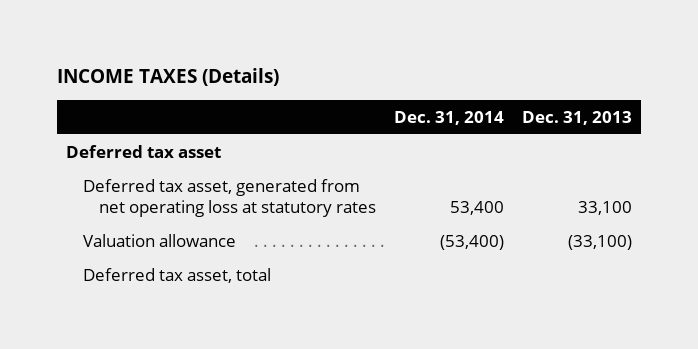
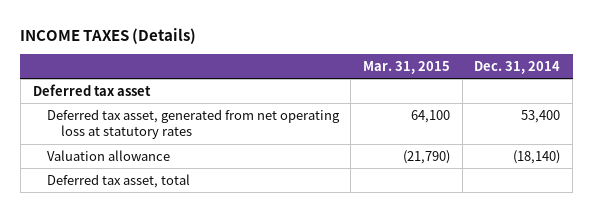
[521,110,632,125] Dec. 31, 2013 -> none
none -> [363,60,451,74] Mar. 31, 2015
[439,234,504,250] (53,400) -> [513,149,561,164] (18,140)

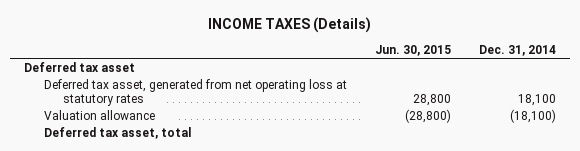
[363,60,451,74] Mar. 31, 2015 -> none
none -> [374,44,451,56] Jun. 30, 2015
[521,109,561,123] 53,400 -> [518,94,557,107] 18,100
[513,149,561,164] (18,140) -> [510,108,557,123] (18,100)

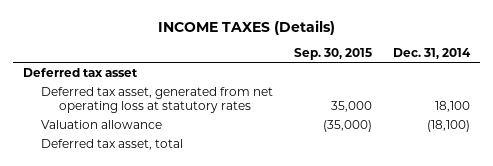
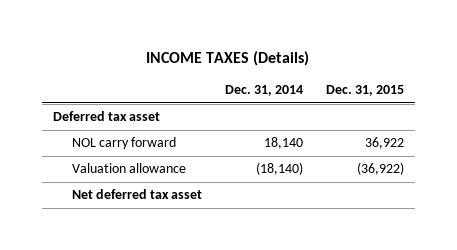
[293,48,372,61] Sep. 30, 2015 -> none
none -> [325,85,404,97] Dec. 31, 2015
[41,86,274,114] Deferred tax asset, generated from net operating loss at statutory rates -> none
none -> [72,137,177,150] NOL carry forward
[426,119,470,132] (18,100) -> [256,162,304,176] (18,140)
[41,138,184,150] Deferred tax asset, total -> [72,189,203,200] Net deferred tax asset

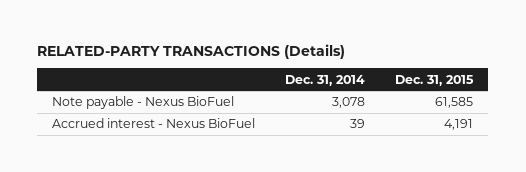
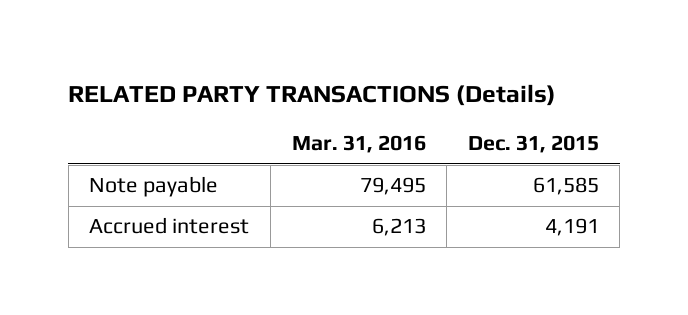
[37,44,346,60] RELATED-PARTY TRANSACTIONS (Details) -> [68,83,557,106] RELATED PARTY TRANSACTIONS (Details)
[285,74,366,86] Dec. 31, 2014 -> none
none -> [291,135,426,154] Mar. 31, 2016
[52,96,235,110] Note payable - Nexus BioFuel -> [89,176,219,198] Note payable
[52,118,256,129] Accrued interest - Nexus BioFuel -> [89,217,250,235] Accrued interest

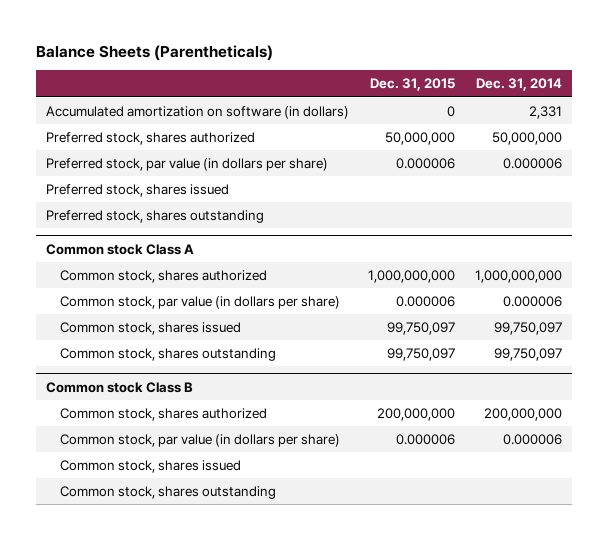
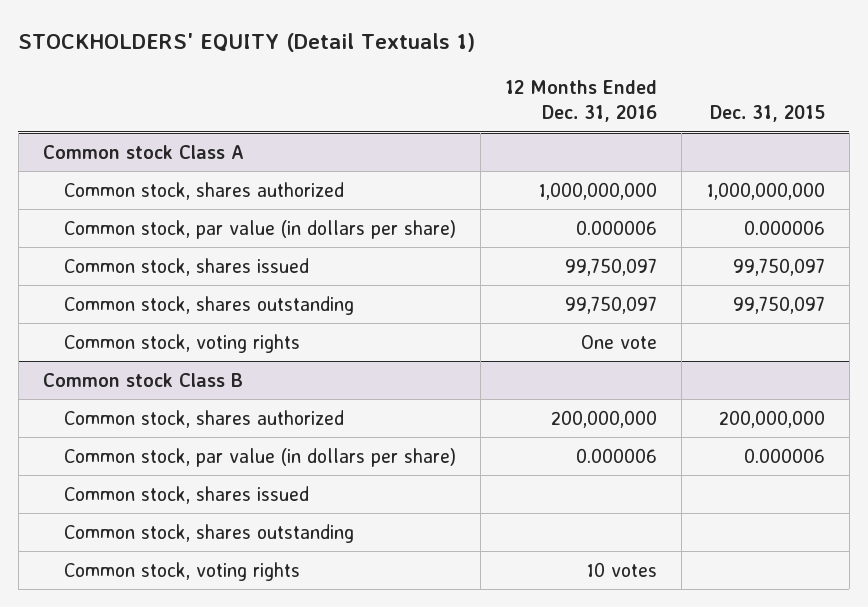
[36,45,274,62] Balance Sheets (Parentheticals) -> [18,32,476,52] STOCKHOLDERS' EQUITY (Detail Textuals 1)
[476,78,563,92] Dec. 31, 2014 -> none
none -> [505,80,658,123] 12 Months Ended Dec. 31, 2016
[45,105,349,119] Accumulated amortization on software (in dollars) -> none
[45,131,255,145] Preferred stock, shares authorized -> none
[45,157,328,171] Preferred stock, par value (in dollars per share) -> none
[45,183,229,197] Preferred stock, shares issued -> none
[45,209,264,223] Preferred stock, shares outstanding -> none
none -> [63,333,300,353] Common stock, voting rights
none -> [63,561,300,581] Common stock, voting rights

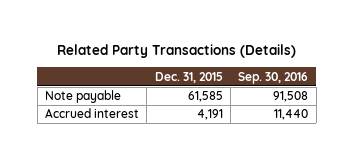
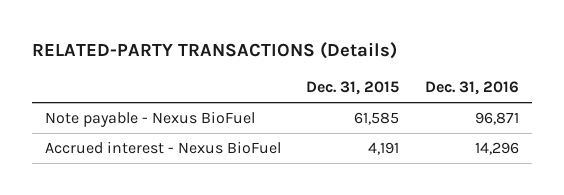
[56,44,296,59] Related Party Transactions (Details) -> [31,42,397,60] RELATED-PARTY TRANSACTIONS (Details)
[238,71,309,84] Sep. 30, 2016 -> none
none -> [425,81,520,96] Dec. 31, 2016
[44,90,121,104] Note payable -> [44,110,255,127] Note payable - Nexus BioFuel
[44,108,139,119] Accrued interest -> [44,140,281,154] Accrued interest - Nexus BioFuel

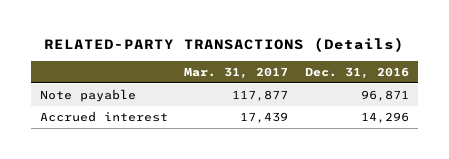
[306,81,400,96] Dec. 31, 2015 -> none
none -> [184,66,289,79] Mar. 31, 2017
[44,110,255,127] Note payable - Nexus BioFuel -> [39,89,136,103] Note payable
[44,140,281,154] Accrued interest - Nexus BioFuel -> [39,111,168,123] Accrued interest

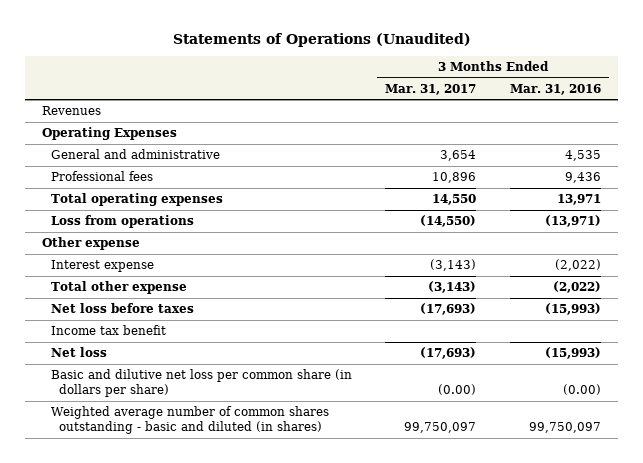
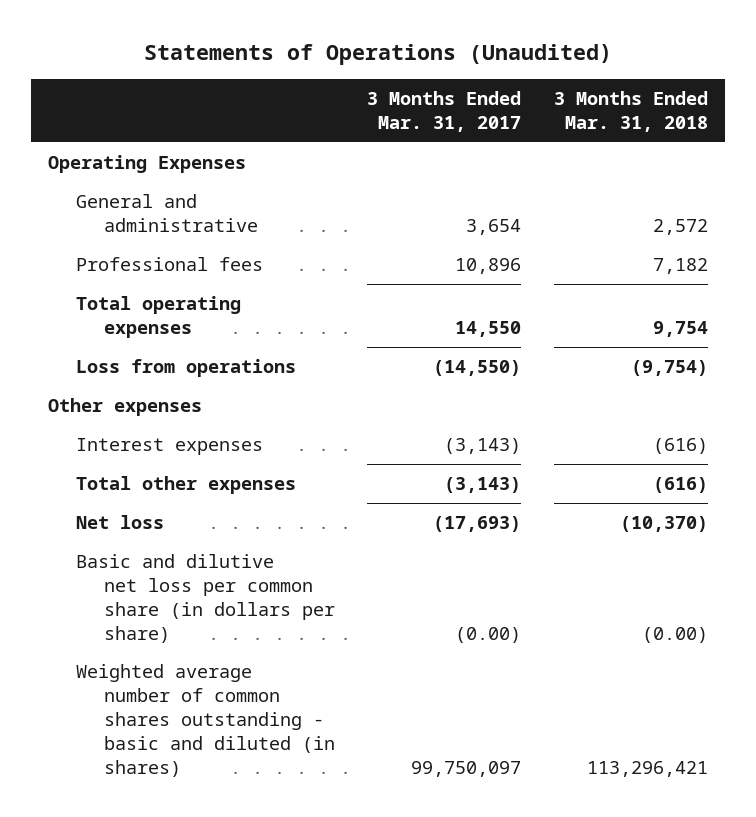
[509,83,601,95] Mar. 31, 2016 -> none
none -> [554,90,709,132] 3 Months Ended Mar. 31, 2018
[42,106,102,116] Revenues -> none
[42,237,141,251] Other expense -> none
[50,303,194,314] Net loss before taxes -> none
[50,325,166,336] Income tax benefit -> none
none -> [47,398,202,417] Other expenses
[50,260,154,273] Interest expense -> [75,438,263,456] Interest expenses
[50,281,187,295] Total other expense -> [75,476,296,495] Total other expenses

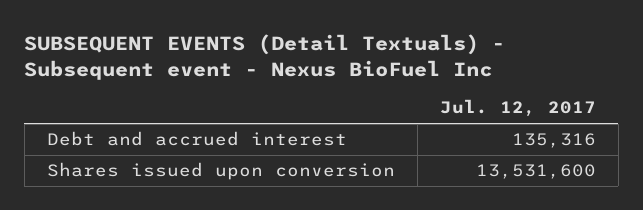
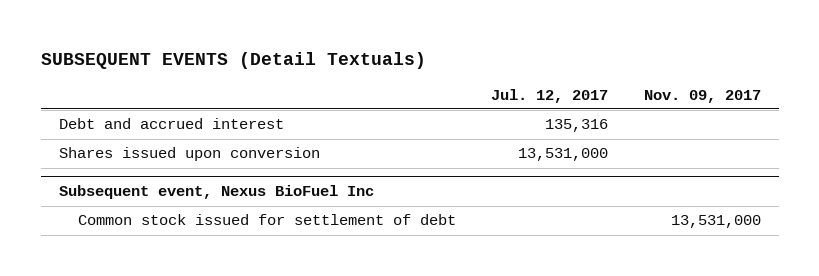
[24,34,506,80] SUBSEQUENT EVENTS (Detail Textuals) - Subsequent event - Nexus BioFuel Inc -> [40,51,426,69] SUBSEQUENT EVENTS (Detail Textuals)
none -> [643,89,761,103] Nov. 09, 2017
[475,164,596,180] 13,531,600 -> [518,148,609,162] 13,531,000
none -> [58,185,374,200] Subsequent event, Nexus BioFuel Inc
none -> [77,214,456,226] Common stock issued for settlement of debt

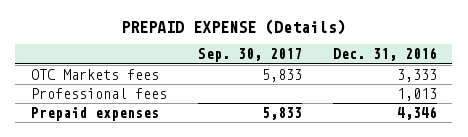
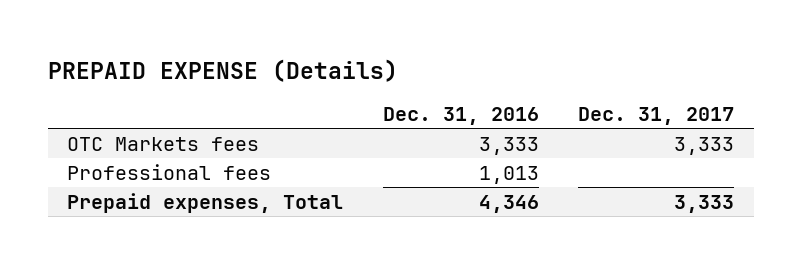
[197,48,302,63] Sep. 30, 2017 -> none
none -> [578,106,735,125] Dec. 31, 2017
[30,106,159,121] Prepaid expenses -> [67,192,344,213] Prepaid expenses, Total

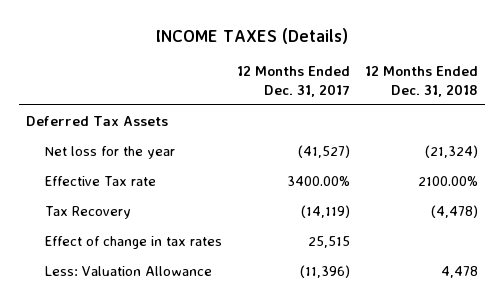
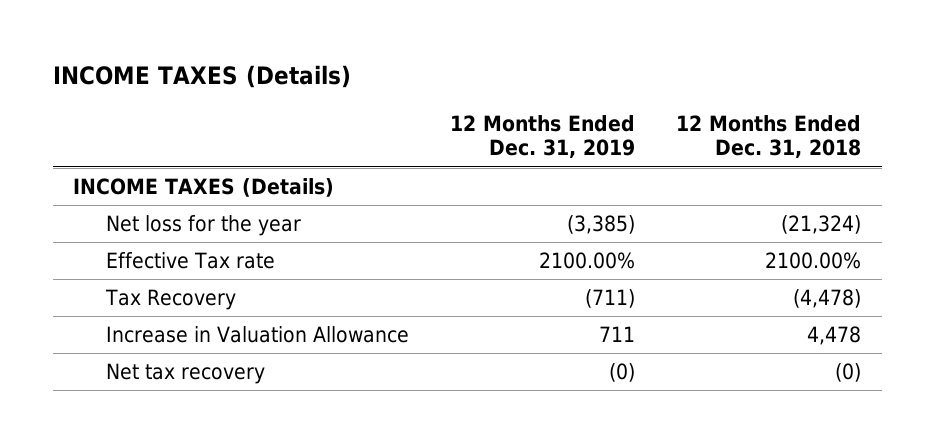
[237,65,351,97] 12 Months Ended Dec. 31, 2017 -> none
none -> [449,114,635,159] 12 Months Ended Dec. 31, 2019
[26,115,169,126] Deferred Tax Assets -> none
none -> [73,178,335,198] INCOME TAXES (Details)
[45,235,223,249] Effect of change in tax rates -> none
[45,265,213,276] Less: Valuation Allowance -> [105,326,409,344] Increase in Valuation Allowance
none -> [105,363,265,385] Net tax recovery

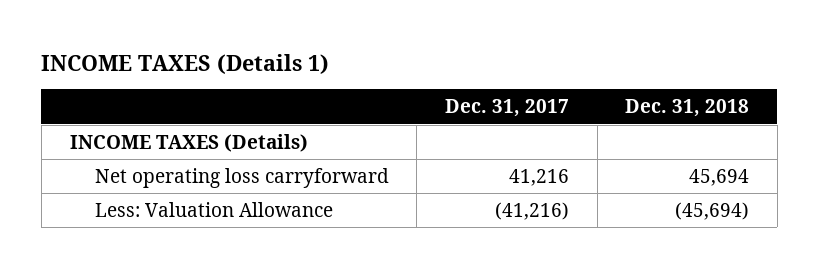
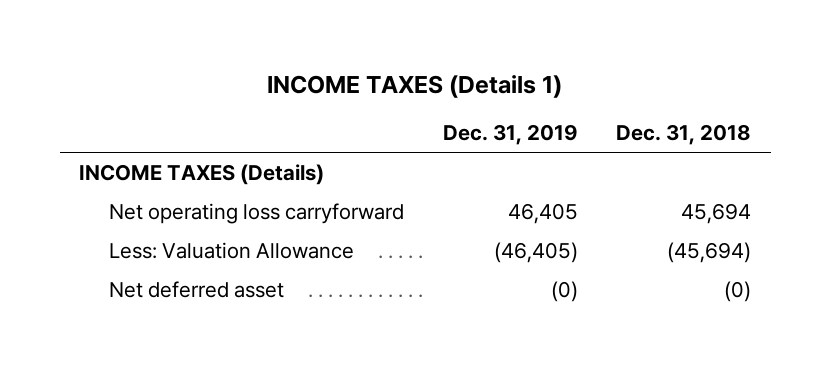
[444,99,569,118] Dec. 31, 2017 -> none
none -> [442,124,578,146] Dec. 31, 2019
none -> [108,280,284,298] Net deferred asset

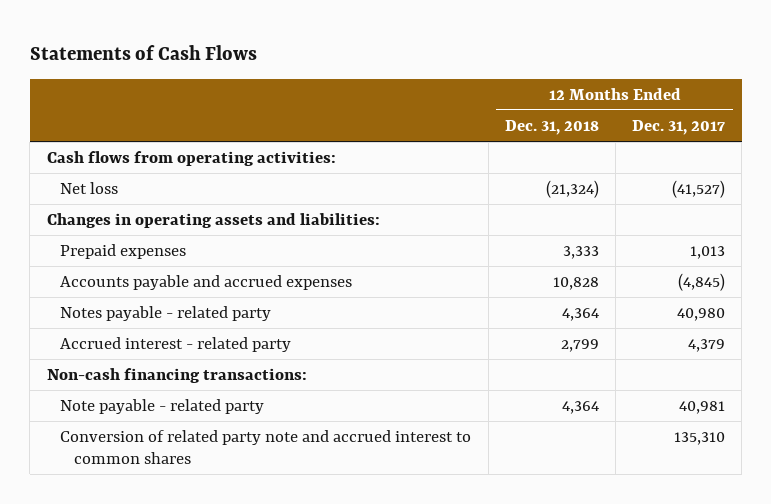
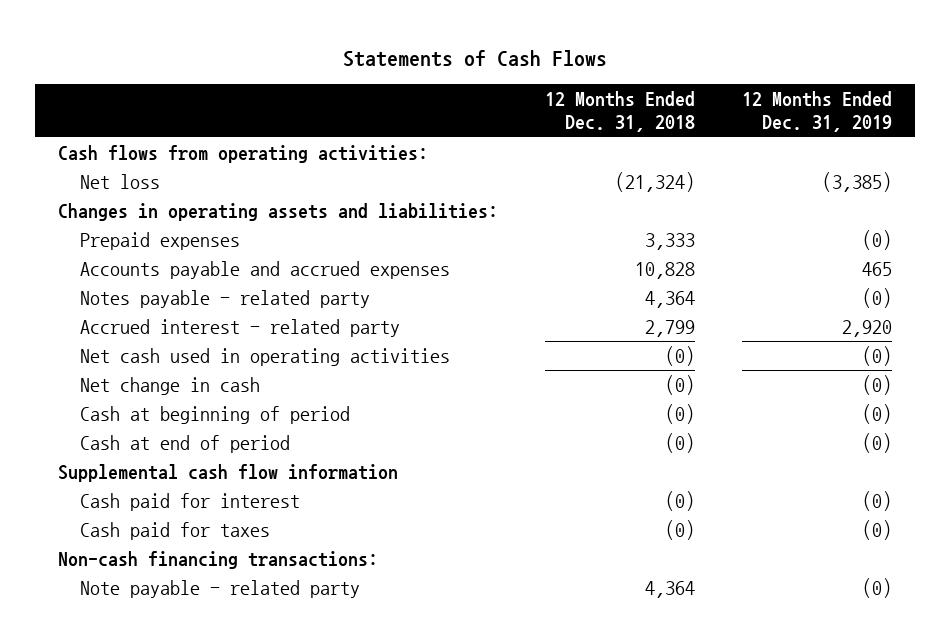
[631,119,725,135] Dec. 31, 2017 -> none
none -> [741,90,892,133] 12 Months Ended Dec. 31, 2019
none -> [80,347,451,366] Net cash used in operating activities
none -> [80,376,261,395] Net change in cash
none -> [80,405,351,424] Cash at beginning of period
none -> [80,434,291,453] Cash at end of period
none -> [58,463,399,482] Supplemental cash flow information
none -> [80,492,301,511] Cash paid for interest
none -> [80,521,271,540] Cash paid for taxes
[60,430,472,465] Conversion of related party note and accrued interest to common shares -> none

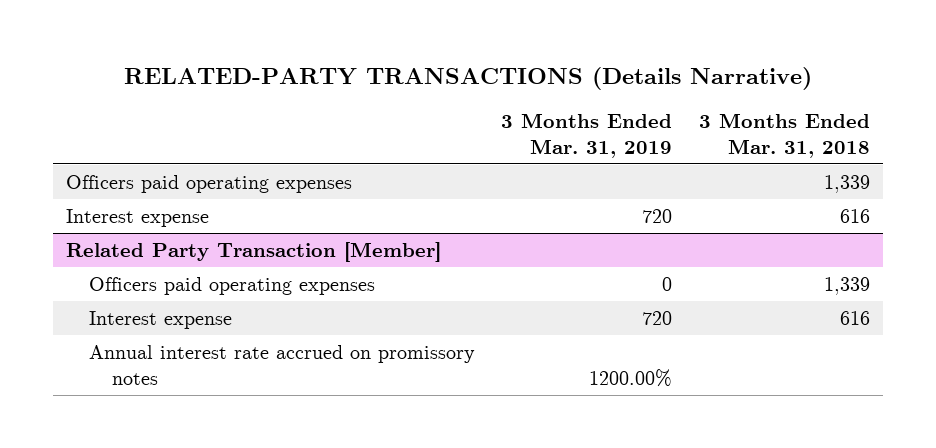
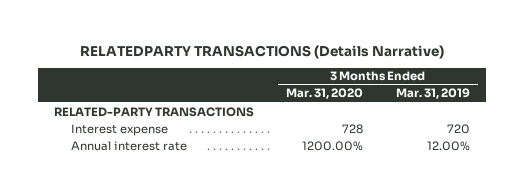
[123,67,812,91] RELATED-PARTY TRANSACTIONS (Details Narrative) -> [79,44,444,59] RELATEDPARTY TRANSACTIONS (Details Narrative)
[698,113,870,158] 3 Months Ended Mar. 31, 2018 -> none
none -> [286,88,364,100] Mar. 31, 2020
[66,174,353,193] Officers paid operating expenses -> none
[66,208,210,227] Interest expense -> none
[66,241,442,262] Related Party Transaction [Member] -> none
[88,276,375,295] Officers paid operating expenses -> none
none -> [54,106,255,117] RELATED-PARTY TRANSACTIONS
[88,344,475,385] Annual interest rate accrued on promissory notes -> [70,140,187,151] Annual interest rate
[589,368,673,387] 1200.00% -> [426,140,470,151] 12.00%

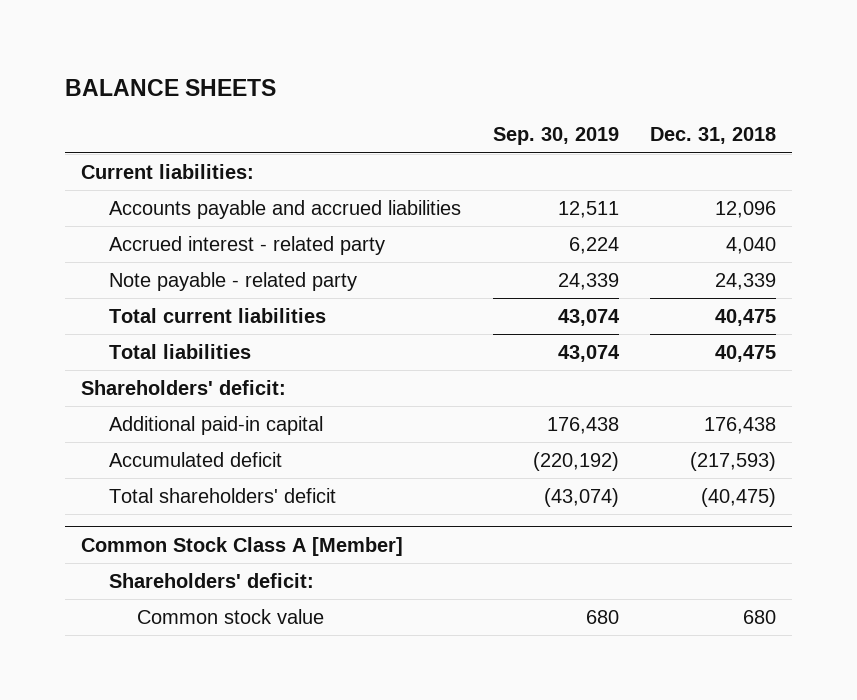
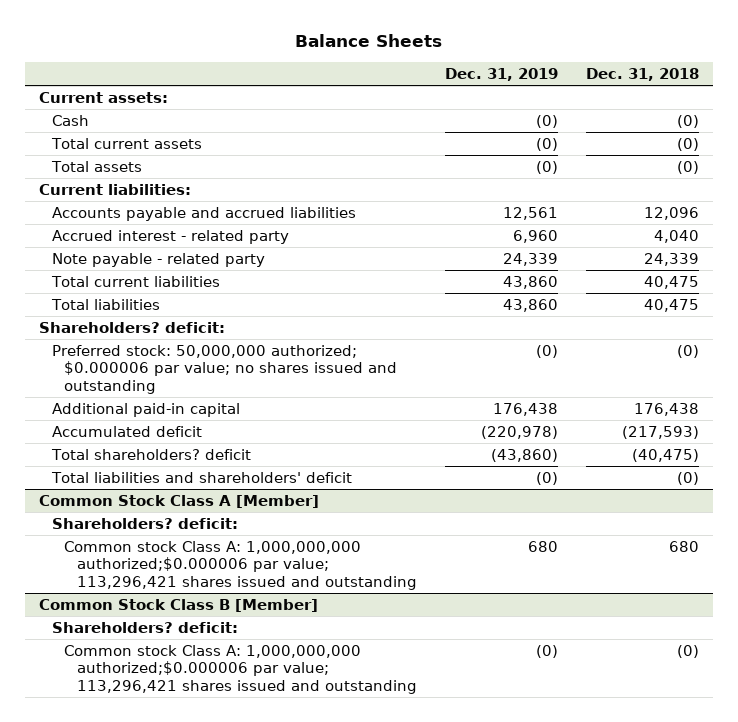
[65,79,277,97] BALANCE SHEETS -> [294,34,442,48] Balance Sheets
[492,127,619,146] Sep. 30, 2019 -> none
none -> [445,67,559,81] Dec. 31, 2019
none -> [38,91,168,103] Current assets:
none -> [51,114,89,126] Cash
none -> [50,137,202,149] Total current assets
none -> [50,160,142,172] Total assets
[80,380,286,396] Shareholders' deficit: -> [38,321,225,333] Shareholders? deficit:
none -> [51,344,398,394] Preferred stock: 50,000,000 authorized; $0.000006 par value; no shares issued and outstanding
[109,488,337,504] Total shareholders' deficit -> [50,448,251,460] Total shareholders? deficit
none -> [50,471,352,483] Total liabilities and shareholders' deficit
[109,573,315,589] Shareholders' deficit: -> [51,517,238,529] Shareholders? deficit:
[137,609,325,625] Common stock value -> [64,540,418,590] Common stock Class A: 1,000,000,000 authorized;$0.000006 par value; 113,296,421 shares issued and outstanding
none -> [38,598,318,612] Common Stock Class B [Member]
none -> [51,621,238,633] Shareholders? deficit:
none -> [64,644,418,694] Common stock Class A: 1,000,000,000 authorized;$0.000006 par value; 113,296,421 shares issued and outstanding

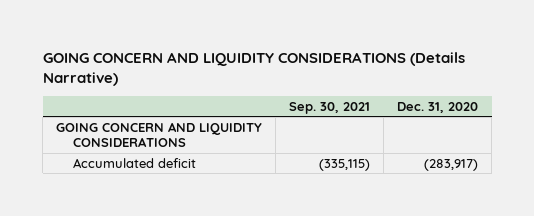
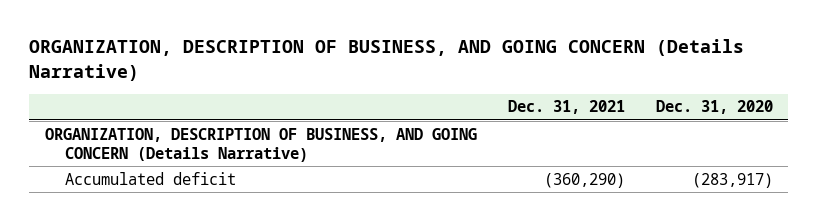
[42,51,465,87] GOING CONCERN AND LIQUIDITY CONSIDERATIONS (Details Narrative) -> [29,39,745,81] ORGANIZATION, DESCRIPTION OF BUSINESS, AND GOING CONCERN (Details Narrative)
[289,101,371,114] Sep. 30, 2021 -> none
none -> [507,100,625,115] Dec. 31, 2021
[56,121,263,148] GOING CONCERN AND LIQUIDITY CONSIDERATIONS -> [44,127,477,163] ORGANIZATION, DESCRIPTION OF BUSINESS, AND GOING CONCERN (Details Narrative)

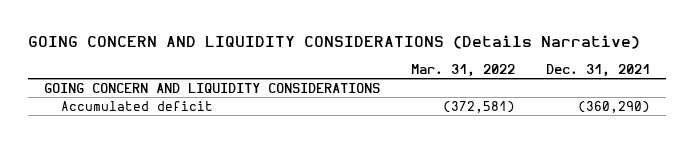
[29,39,745,81] ORGANIZATION, DESCRIPTION OF BUSINESS, AND GOING CONCERN (Details Narrative) -> [28,35,641,50] GOING CONCERN AND LIQUIDITY CONSIDERATIONS (Details Narrative)
[655,100,773,115] Dec. 31, 2020 -> none
none -> [410,63,515,77] Mar. 31, 2022
[44,127,477,163] ORGANIZATION, DESCRIPTION OF BUSINESS, AND GOING CONCERN (Details Narrative) -> [43,82,380,93] GOING CONCERN AND LIQUIDITY CONSIDERATIONS

